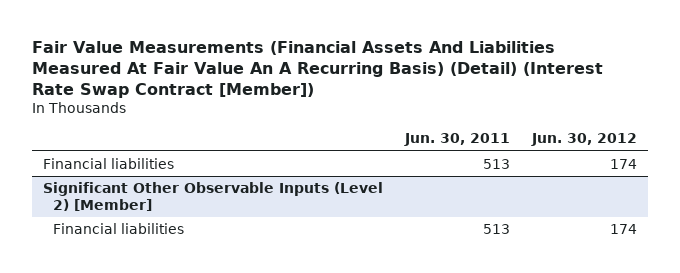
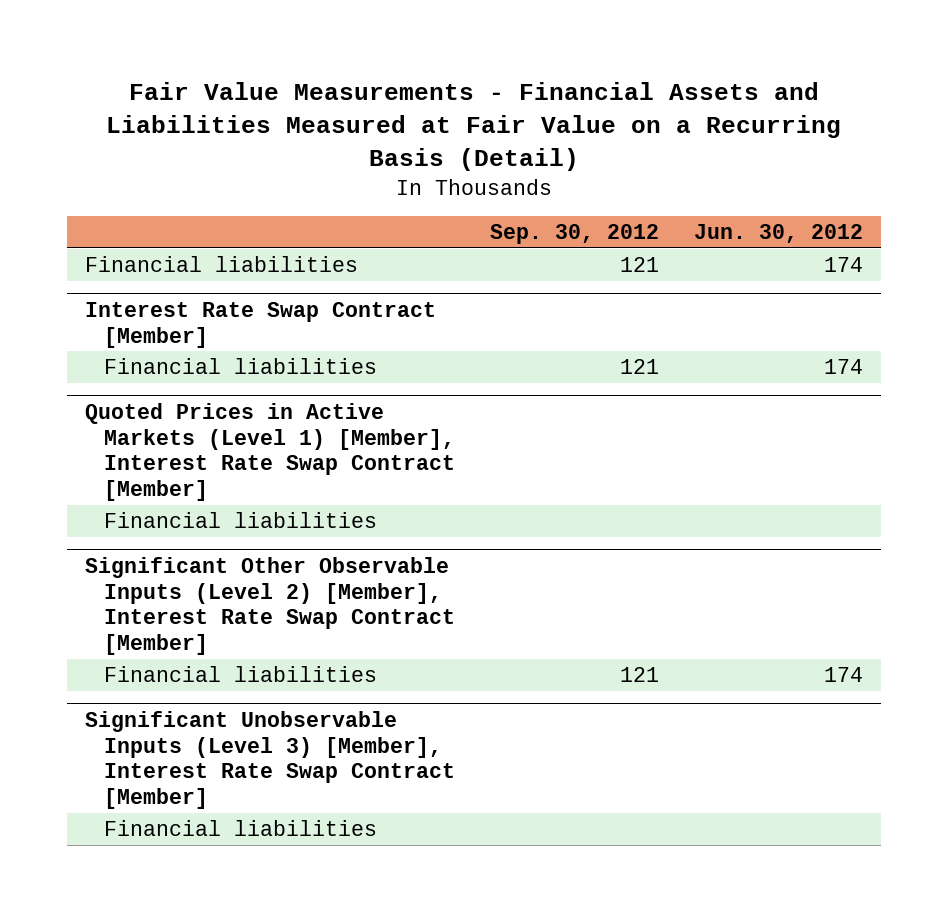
[31,40,603,98] Fair Value Measurements (Financial Assets And Liabilities Measured At Fair Value An A Recurring Basis) (Detail) (Interest Rate Swap Contract [Member]) -> [105,82,841,172] Fair Value Measurements - Financial Assets and Liabilities Measured at Fair Value on a Recurring Basis (Detail)
[403,133,510,147] Jun. 30, 2011 -> none
none -> [489,224,659,245] Sep. 30, 2012
[42,182,383,212] Significant Other Observable Inputs (Level 2) [Member] -> none
none -> [84,301,436,348] Interest Rate Swap Contract [Member]
none -> [84,402,455,502] Quoted Prices in Active Markets (Level 1) [Member], Interest Rate Swap Contract [Member]
none -> [103,511,377,528] Financial liabilities
none -> [84,556,455,656] Significant Other Observable Inputs (Level 2) [Member], Interest Rate Swap Contract [Member]
none -> [103,665,377,682] Financial liabilities
none -> [84,710,455,810] Significant Unobservable Inputs (Level 3) [Member], Interest Rate Swap Contract [Member]
none -> [103,819,377,836] Financial liabilities

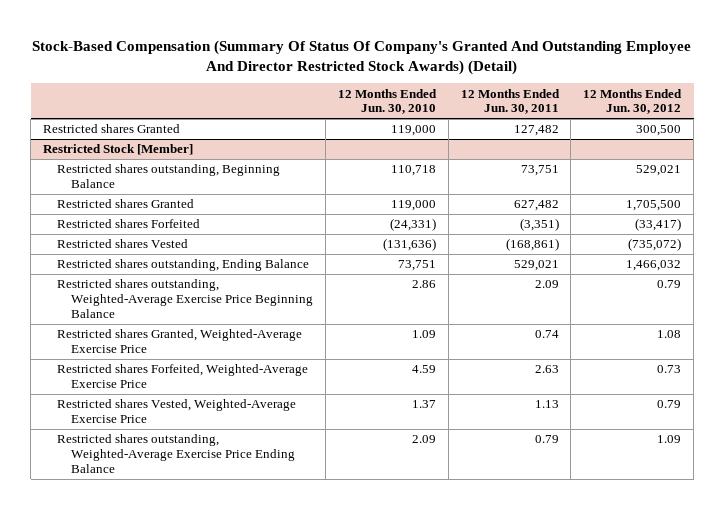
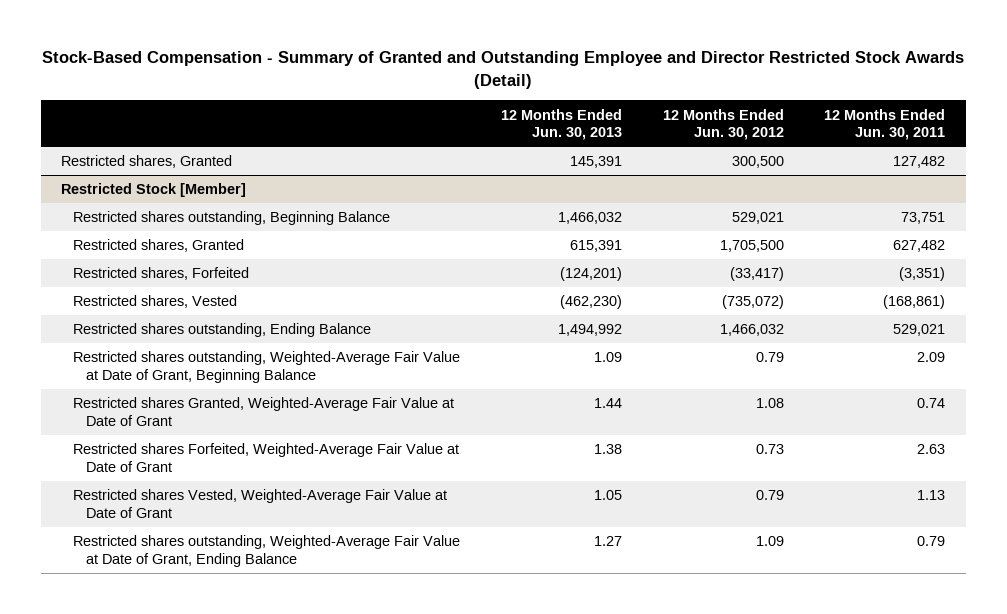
[32,39,692,75] Stock-Based Compensation (Summary Of Status Of Company's Granted And Outstanding Employee And Director Restricted Stock Awards) (Detail) -> [42,51,965,89] Stock-Based Compensation - Summary of Granted and Outstanding Employee and Director Restricted Stock Awards (Detail)
[338,88,438,115] 12 Months Ended Jun. 30, 2010 -> none
none -> [501,108,623,141] 12 Months Ended Jun. 30, 2013
[43,124,181,134] Restricted shares Granted -> [61,155,233,169] Restricted shares, Granted
[57,199,195,209] Restricted shares Granted -> [73,239,245,253] Restricted shares, Granted
[57,219,201,229] Restricted shares Forfeited -> [73,267,250,281] Restricted shares, Forfeited
[57,239,189,249] Restricted shares Vested -> [73,295,238,309] Restricted shares, Vested
[57,279,314,318] Restricted shares outstanding, Weighted-Average Exercise Price Beginning Balance -> [73,351,461,383] Restricted shares outstanding, Weighted-Average Fair Value at Date of Grant, Beginning Balance
[57,329,303,354] Restricted shares Granted, Weighted-Average Exercise Price -> [73,397,455,426] Restricted shares Granted, Weighted-Average Fair Value at Date of Grant
[57,364,309,389] Restricted shares Forfeited, Weighted-Average Exercise Price -> [73,443,460,472] Restricted shares Forfeited, Weighted-Average Fair Value at Date of Grant
[57,399,297,424] Restricted shares Vested, Weighted-Average Exercise Price -> [73,489,448,518] Restricted shares Vested, Weighted-Average Fair Value at Date of Grant
[57,434,296,473] Restricted shares outstanding, Weighted-Average Exercise Price Ending Balance -> [73,535,461,567] Restricted shares outstanding, Weighted-Average Fair Value at Date of Grant, Ending Balance

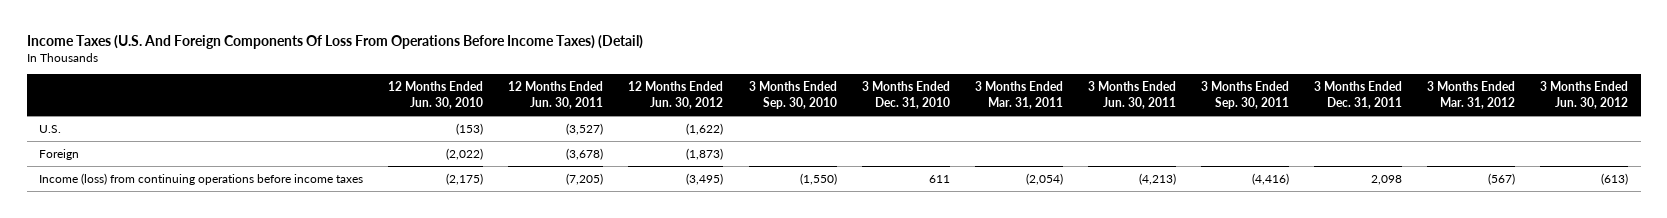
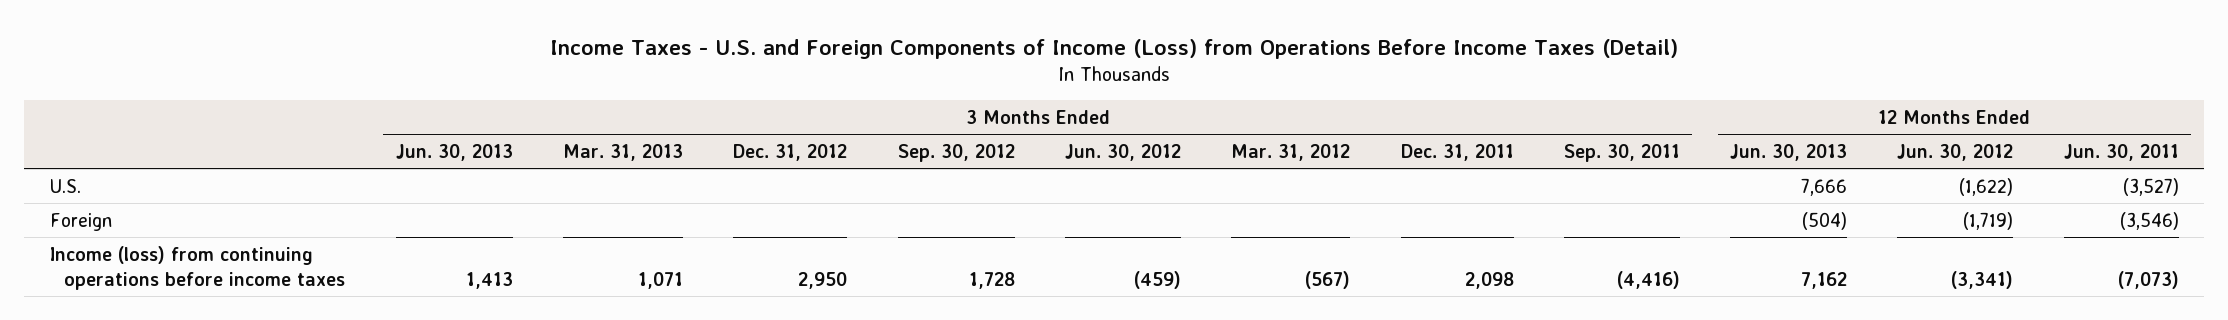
[26,34,643,49] Income Taxes (U.S. And Foreign Components Of Loss From Operations Before Income Taxes) (Detail) -> [550,38,1679,59] Income Taxes - U.S. and Foreign Components of Income (Loss) from Operations Before Income Taxes (Detail)
[388,81,484,110] 12 Months Ended Jun. 30, 2010 -> none
[748,81,837,110] 3 Months Ended Sep. 30, 2010 -> none
[861,81,950,110] 3 Months Ended Dec. 31, 2010 -> none
[974,81,1063,110] 3 Months Ended Mar. 31, 2011 -> none
[1087,81,1176,110] 3 Months Ended Jun. 30, 2011 -> none
none -> [395,143,513,161] Jun. 30, 2013
none -> [562,143,683,161] Mar. 31, 2013
none -> [733,143,848,161] Dec. 31, 2012
none -> [897,143,1015,162] Sep. 30, 2012
none -> [1730,143,1848,161] Jun. 30, 2013
[566,148,604,161] (3,678) -> [2119,211,2179,230] (3,546)
[686,148,724,161] (1,873) -> [1963,211,2014,230] (1,719)
[566,173,604,186] (7,205) -> [2117,270,2179,289] (7,073)
[686,173,724,186] (3,495) -> [1951,270,2014,289] (3,341)
[1601,173,1629,186] (613) -> [1133,270,1181,289] (459)

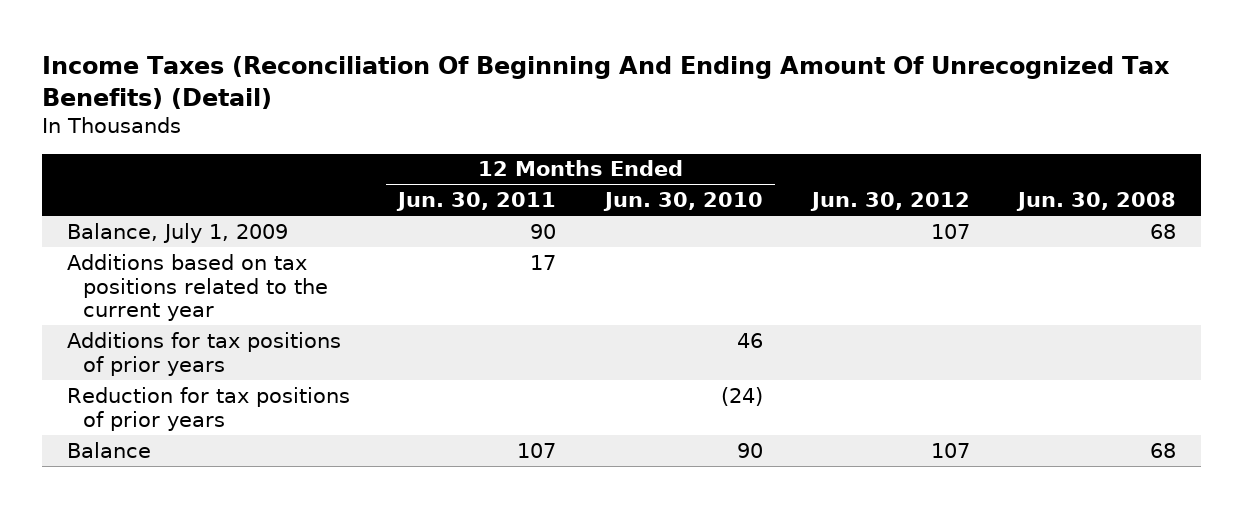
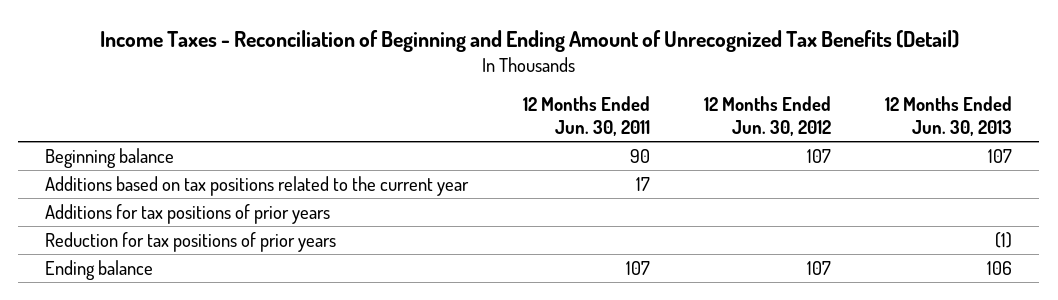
[42,55,1171,109] Income Taxes (Reconciliation Of Beginning And Ending Amount Of Unrecognized Tax Benefits) (Detail) -> [99,30,959,53] Income Taxes - Reconciliation of Beginning and Ending Amount of Unrecognized Tax Benefits (Detail)
[602,192,763,212] Jun. 30, 2010 -> none
[809,192,970,212] Jun. 30, 2012 -> none
[1016,192,1177,212] Jun. 30, 2008 -> none
none -> [704,96,832,137] 12 Months Ended Jun. 30, 2012
none -> [885,96,1013,137] 12 Months Ended Jun. 30, 2013
[66,222,288,243] Balance, July 1, 2009 -> [45,147,175,168] Beginning balance
[66,441,151,458] Balance -> [45,259,154,280] Ending balance

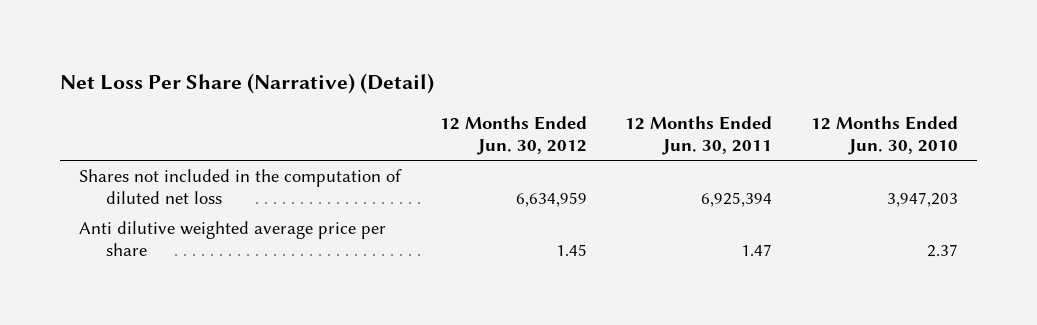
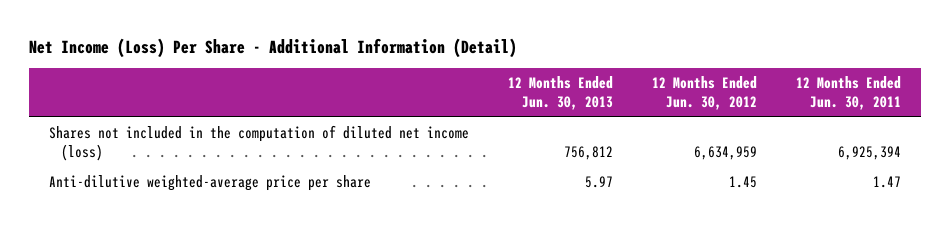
[60,73,435,95] Net Loss Per Share (Narrative) (Detail) -> [29,37,518,58] Net Income (Loss) Per Share - Additional Information (Detail)
[810,115,958,156] 12 Months Ended Jun. 30, 2010 -> none
none -> [507,76,613,111] 12 Months Ended Jun. 30, 2013
[79,168,403,205] Shares not included in the computation of diluted net loss -> [48,125,469,162] Shares not included in the computation of diluted net income (loss)
[79,220,387,257] Anti dilutive weighted average price per share -> [48,175,371,192] Anti-dilutive weighted-average price per share

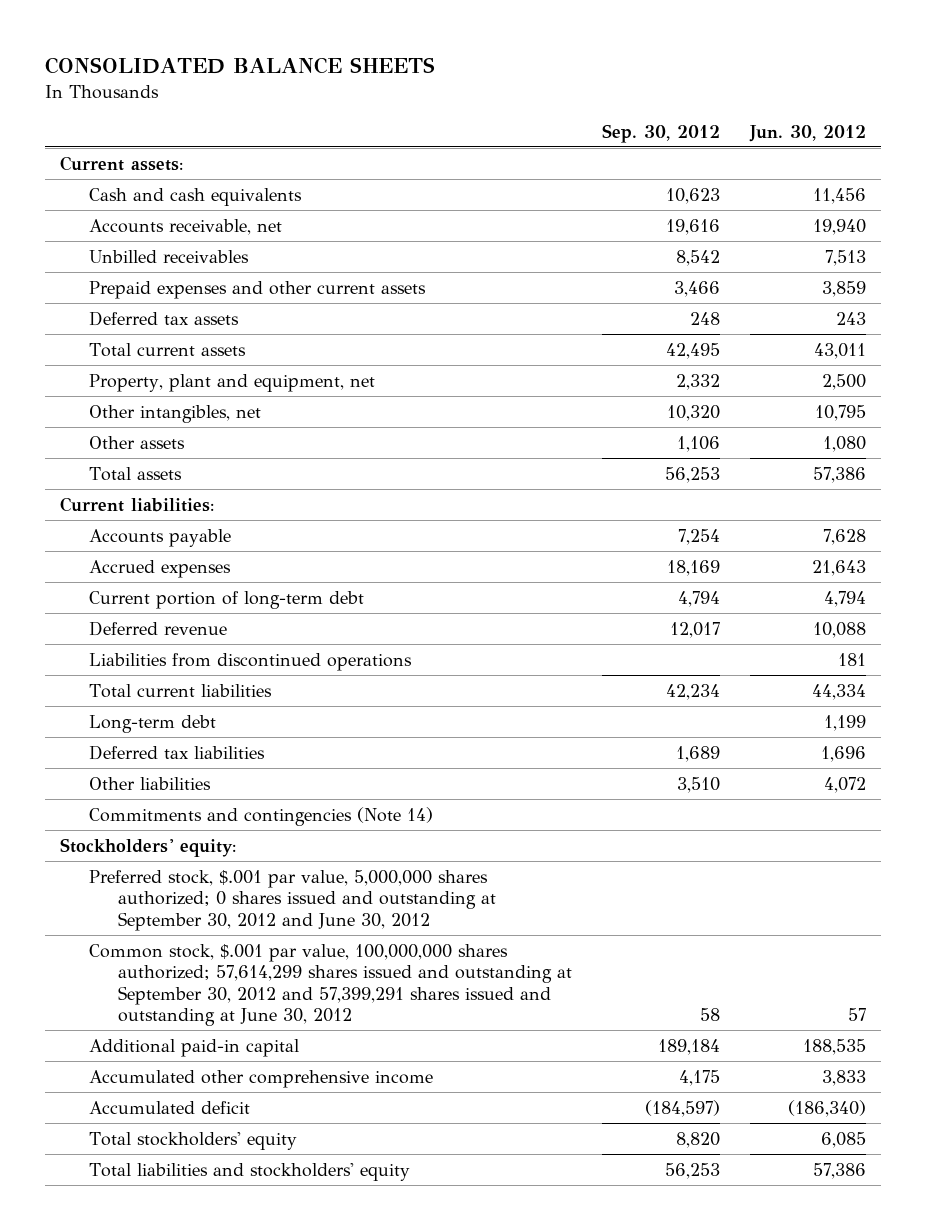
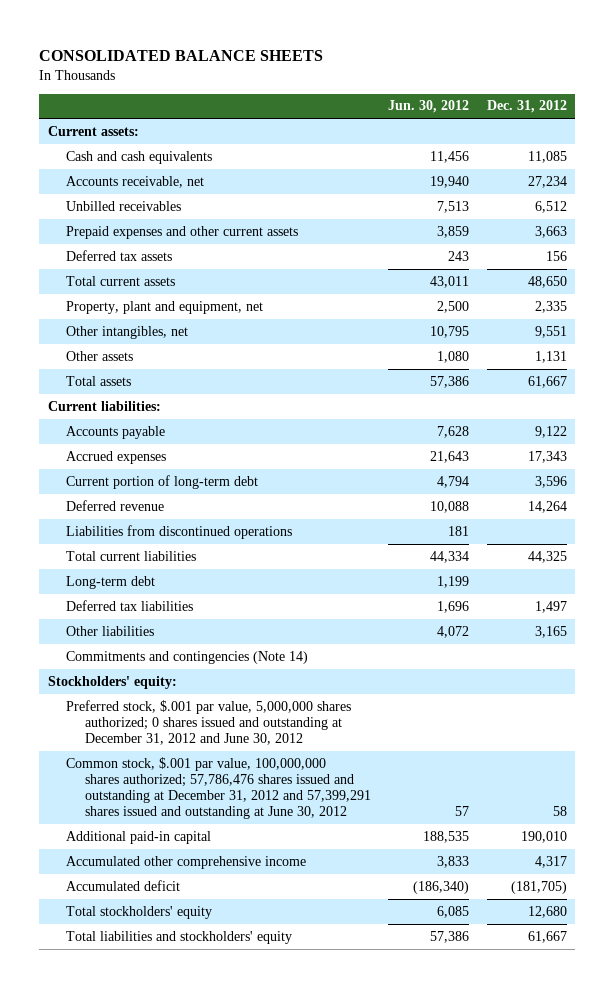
[601,123,720,143] Sep. 30, 2012 -> none
none -> [486,100,567,114] Dec. 31, 2012
[88,869,496,931] Preferred stock, $.001 par value, 5,000,000 shares authorized; 0 shares issued and outstanding at September 30, 2012 and June 30, 2012 -> [66,699,352,746] Preferred stock, $.001 par value, 5,000,000 shares authorized; 0 shares issued and outstanding at December 31, 2012 and June 30, 2012
[88,943,572,1027] Common stock, $.001 par value, 100,000,000 shares authorized; 57,614,299 shares issued and outstanding at September 30, 2012 and 57,399,291 shares issued and outstanding at June 30, 2012 -> [66,756,372,820] Common stock, $.001 par value, 100,000,000 shares authorized; 57,786,476 shares issued and outstanding at December 31, 2012 and 57,399,291 shares issued and outstanding at June 30, 2012

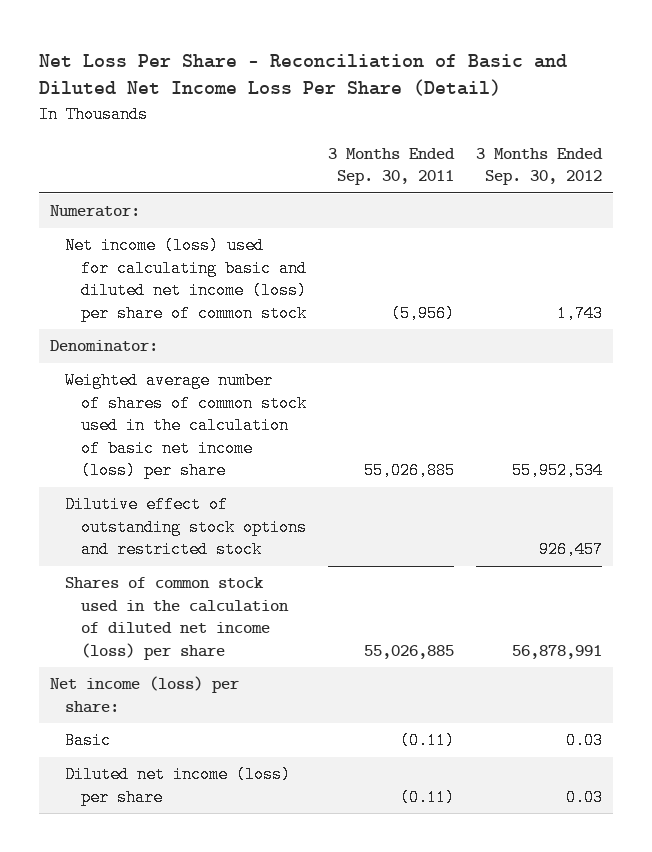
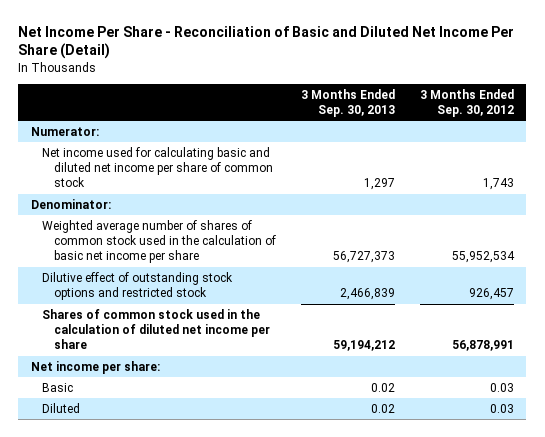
[38,53,567,97] Net Loss Per Share - Reconciliation of Basic and Diluted Net Income Loss Per Share (Detail) -> [18,25,515,60] Net Income Per Share - Reconciliation of Basic and Diluted Net Income Per Share (Detail)
[327,147,455,186] 3 Months Ended Sep. 30, 2011 -> none
none -> [301,88,396,117] 3 Months Ended Sep. 30, 2013
[65,237,307,322] Net income (loss) used for calculating basic and diluted net income (loss) per share of common stock -> [42,146,274,188] Net income used for calculating basic and diluted net income per share of common stock
[65,372,307,480] Weighted average number of shares of common stock used in the calculation of basic net income (loss) per share -> [42,219,277,264] Weighted average number of shares of common stock used in the calculation of basic net income per share
[65,577,289,660] Shares of common stock used in the calculation of diluted net income (loss) per share -> [42,308,271,350] Shares of common stock used in the calculation of diluted net income per share
[49,676,239,713] Net income (loss) per share: -> [30,360,160,374] Net income per share:
[65,766,292,806] Diluted net income (loss) per share -> [42,402,81,413] Diluted

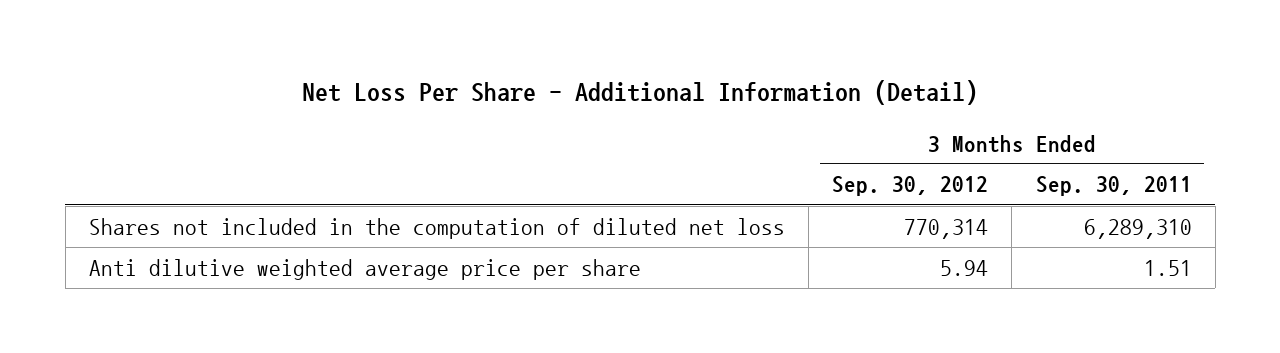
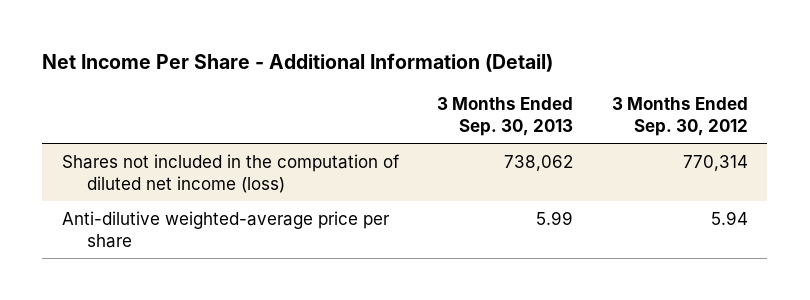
[302,80,979,106] Net Loss Per Share - Additional Information (Detail) -> [42,52,554,72] Net Income Per Share - Additional Information (Detail)
[1035,176,1192,197] Sep. 30, 2011 -> none
none -> [437,96,574,136] 3 Months Ended Sep. 30, 2013
[88,217,785,239] Shares not included in the computation of diluted net loss -> [61,153,400,194] Shares not included in the computation of diluted net income (loss)
[88,258,641,280] Anti dilutive weighted average price per share -> [61,210,390,249] Anti-dilutive weighted-average price per share

